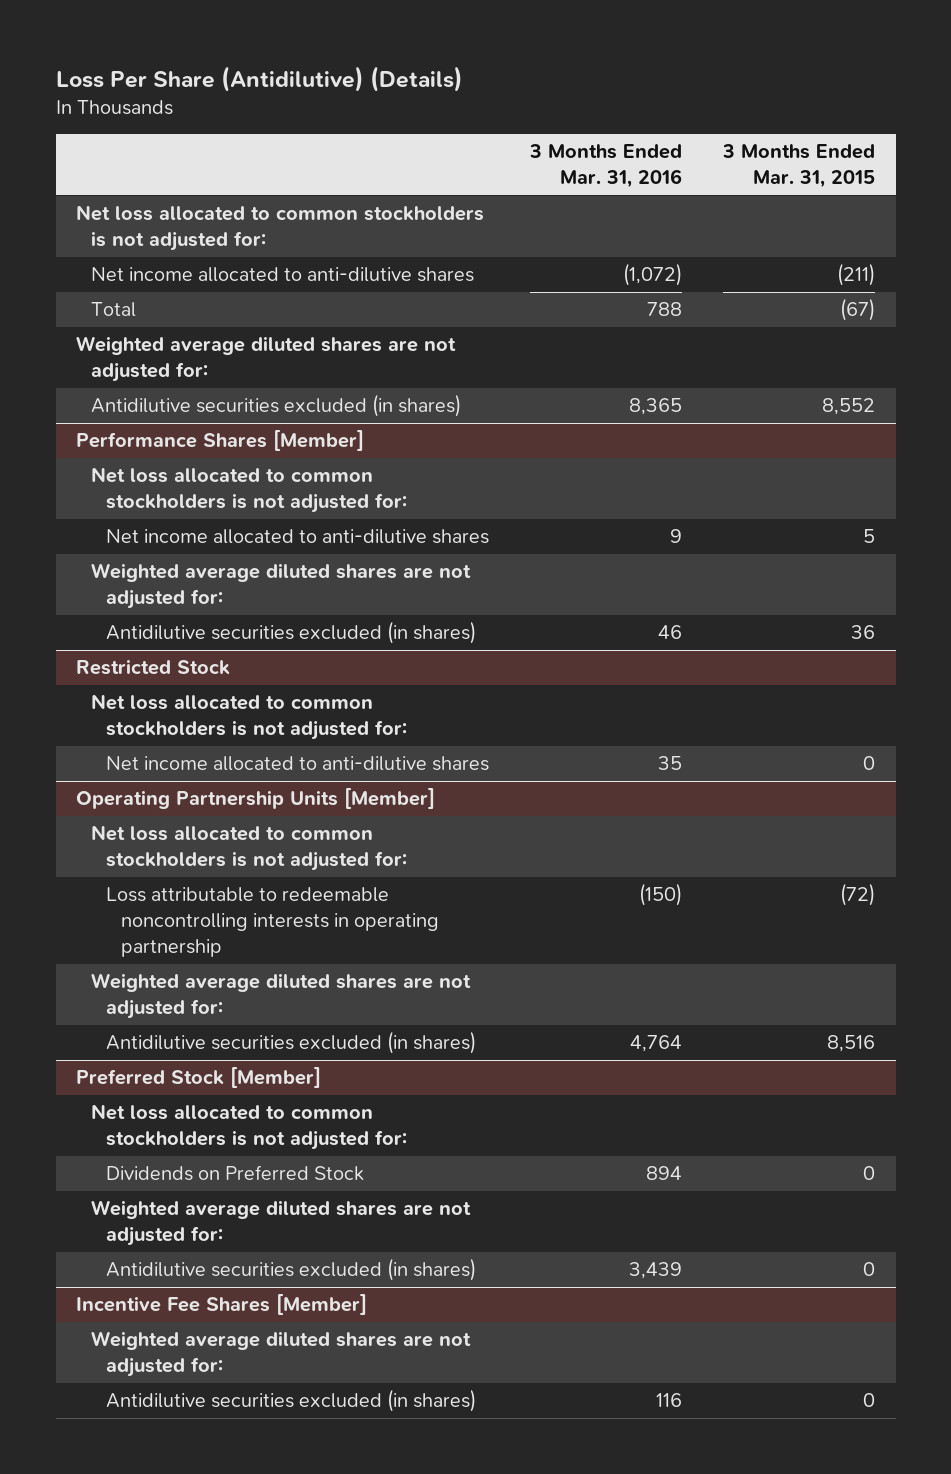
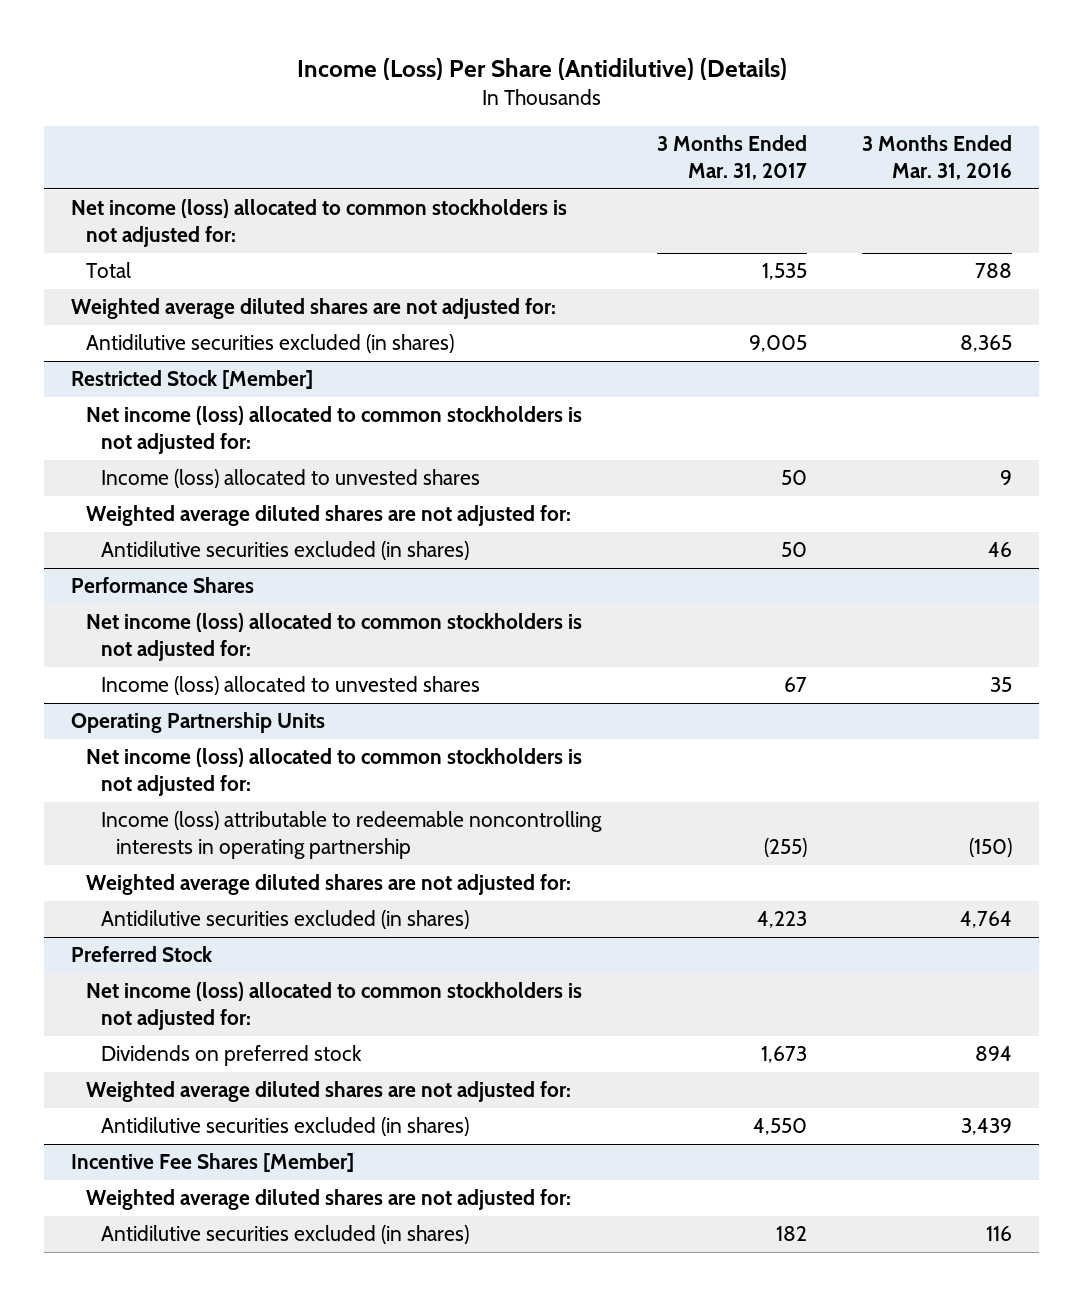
[55,65,463,92] Loss Per Share (Antidilutive) (Details) -> [296,57,787,80] Income (Loss) Per Share (Antidilutive) (Details)
[722,144,876,188] 3 Months Ended Mar. 31, 2015 -> none
none -> [656,135,807,181] 3 Months Ended Mar. 31, 2017
[91,267,475,283] Net income allocated to anti-dilutive shares -> none
[76,205,485,252] Net loss allocated to common stockholders is not adjusted for: -> [71,199,568,248] Net income (loss) allocated to common stockholders is not adjusted for:
[76,430,365,452] Performance Shares [Member] -> none
[106,529,490,545] Net income allocated to anti-dilutive shares -> none
none -> [71,370,314,390] Restricted Stock [Member]
[91,467,408,514] Net loss allocated to common stockholders is not adjusted for: -> [86,406,583,455] Net income (loss) allocated to common stockholders is not adjusted for:
none -> [101,469,481,489] Income (loss) allocated to unvested shares
[76,659,231,676] Restricted Stock -> none
[106,756,490,772] Net income allocated to anti-dilutive shares -> none
none -> [71,577,255,594] Performance Shares
[91,694,408,741] Net loss allocated to common stockholders is not adjusted for: -> [86,613,583,662] Net income (loss) allocated to common stockholders is not adjusted for:
none -> [101,676,481,696] Income (loss) allocated to unvested shares
[76,788,436,810] Operating Partnership Units [Member] -> [71,712,326,734] Operating Partnership Units
[91,825,408,872] Net loss allocated to common stockholders is not adjusted for: -> [86,748,583,797] Net income (loss) allocated to common stockholders is not adjusted for:
[106,887,440,957] Loss attributable to redeemable noncontrolling interests in operating partnership -> [101,811,603,860] Income (loss) attributable to redeemable noncontrolling interests in operating partnership
[76,1067,322,1089] Preferred Stock [Member] -> [71,946,214,963] Preferred Stock
[91,1104,408,1151] Net loss allocated to common stockholders is not adjusted for: -> [86,982,583,1031] Net income (loss) allocated to common stockholders is not adjusted for:
[106,1165,365,1182] Dividends on Preferred Stock -> [101,1045,363,1067] Dividends on preferred stock

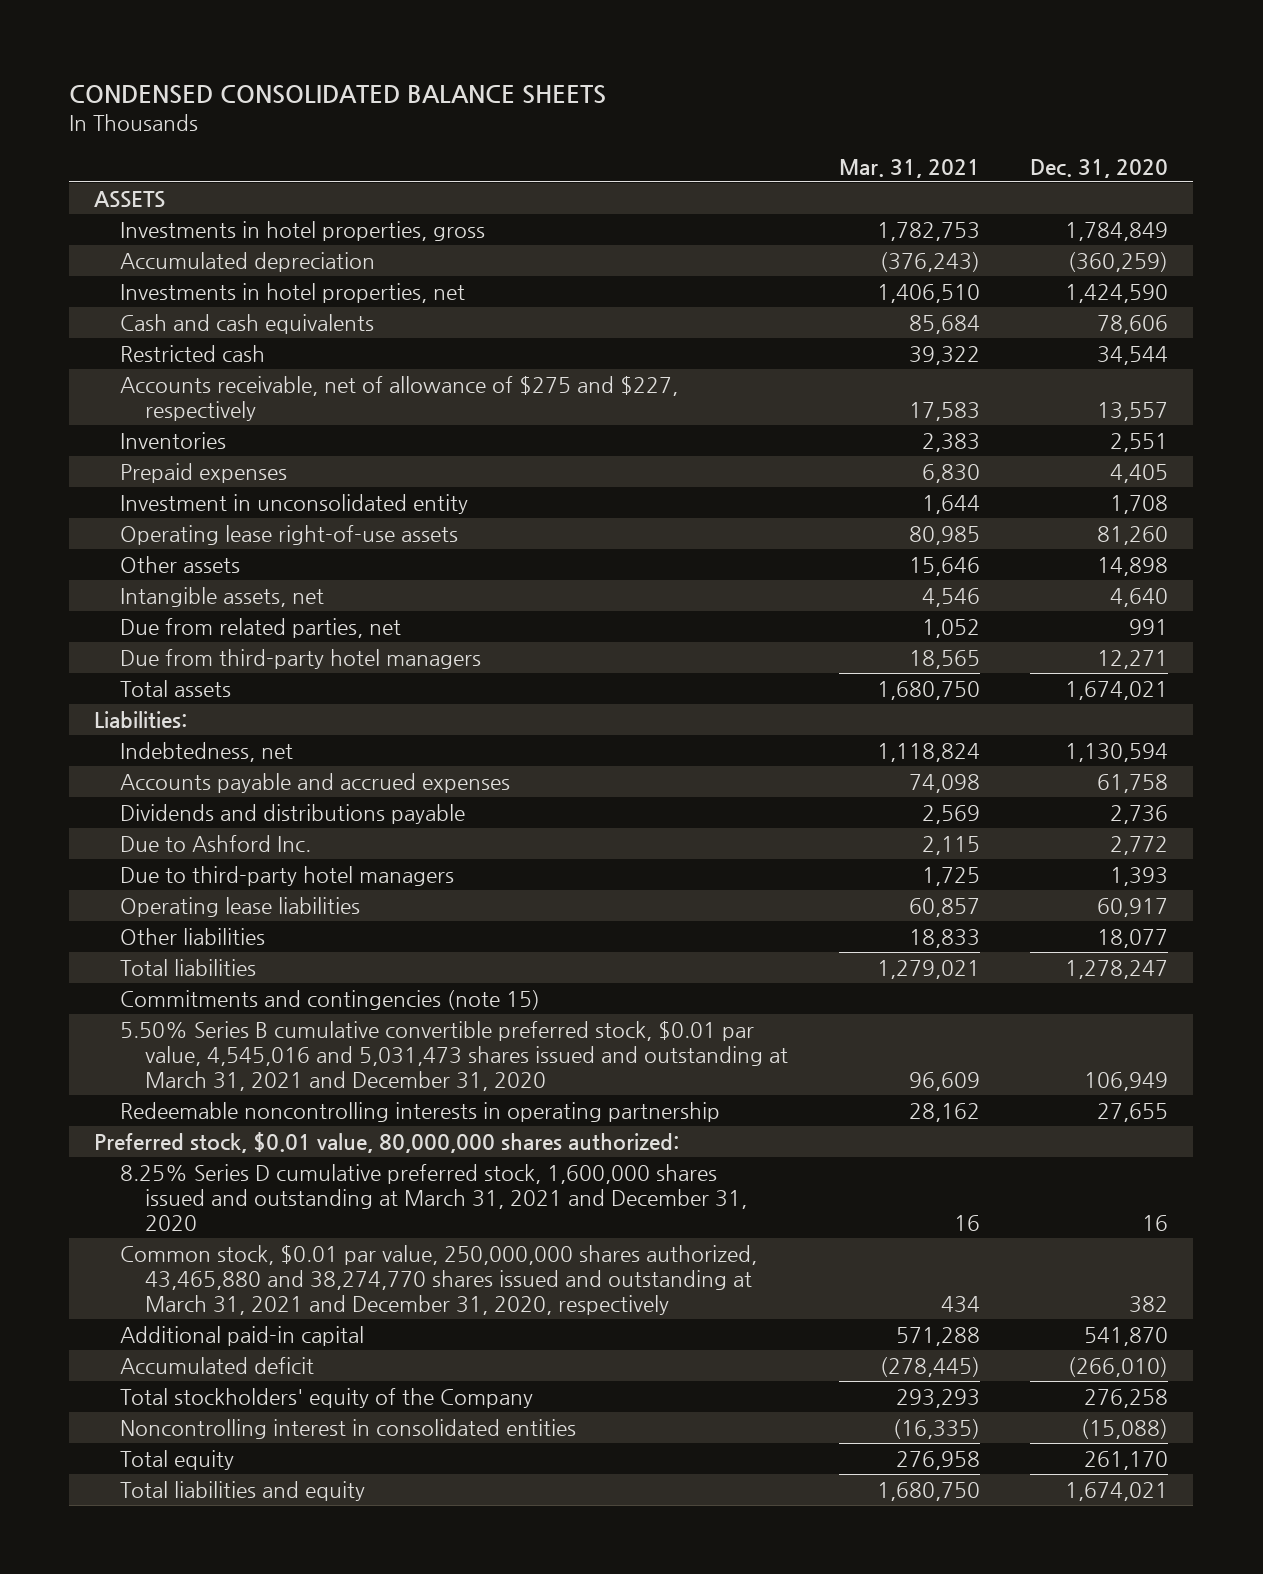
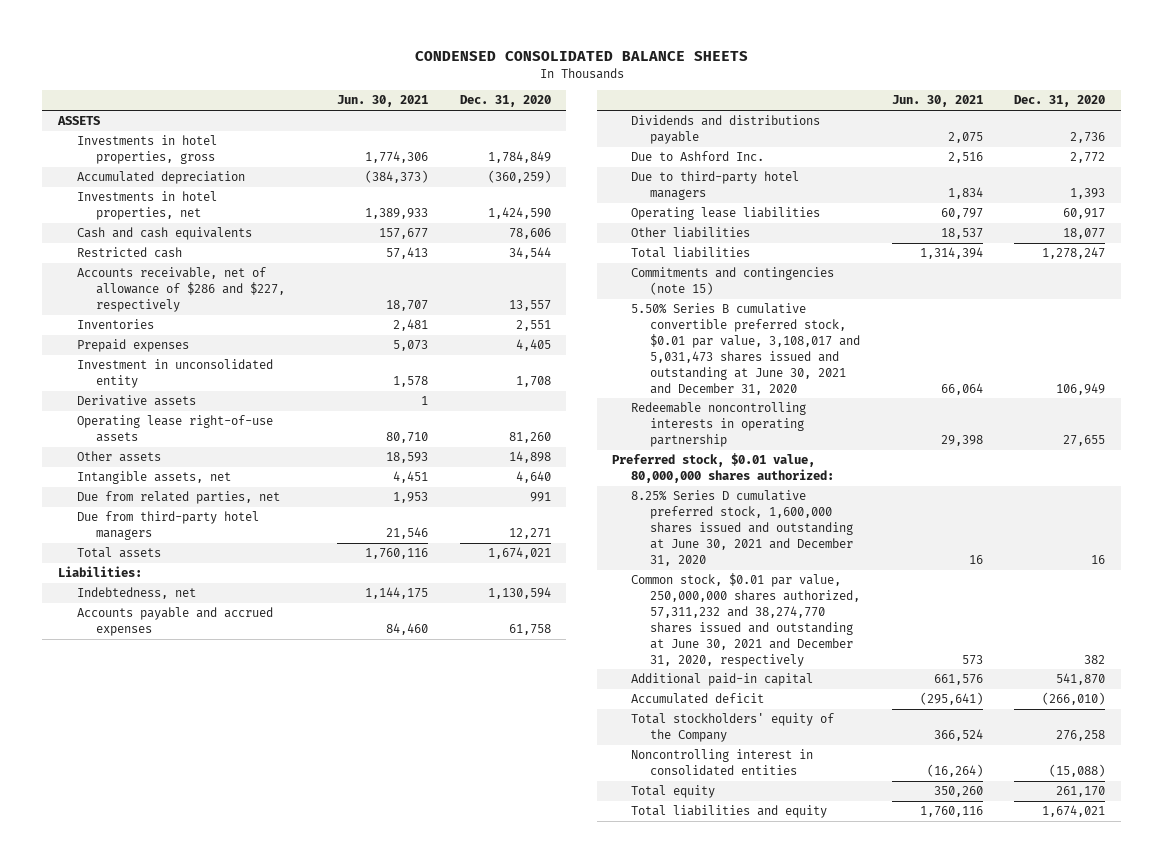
[838,158,980,178] Mar. 31, 2021 -> none
none -> [337,95,429,108] Jun. 30, 2021
[119,375,678,421] Accounts receivable, net of allowance of $275 and $227, respectively -> [76,267,285,313] Accounts receivable, net of allowance of $286 and $227, respectively
none -> [76,395,196,407] Derivative assets
[119,1020,789,1091] 5.50% Series B cumulative convertible preferred stock, $0.01 par value, 4,545,016 and 5,031,473 shares issued and outstanding at March 31, 2021 and December 31, 2020 -> [631,303,861,395] 5.50% Series B cumulative convertible preferred stock, $0.01 par value, 3,108,017 and 5,031,473 shares issued and outstanding at June 30, 2021 and December 31, 2020
[119,1163,748,1231] 8.25% Series D cumulative preferred stock, 1,600,000 shares issued and outstanding at March 31, 2021 and December 31, 2020 -> [631,490,854,566] 8.25% Series D cumulative preferred stock, 1,600,000 shares issued and outstanding at June 30, 2021 and December 31, 2020
[119,1244,757,1315] Common stock, $0.01 par value, 250,000,000 shares authorized, 43,465,880 and 38,274,770 shares issued and outstanding at March 31, 2021 and December 31, 2020, respectively -> [631,573,861,667] Common stock, $0.01 par value, 250,000,000 shares authorized, 57,311,232 and 38,274,770 shares issued and outstanding at June 30, 2021 and December 31, 2020, respectively

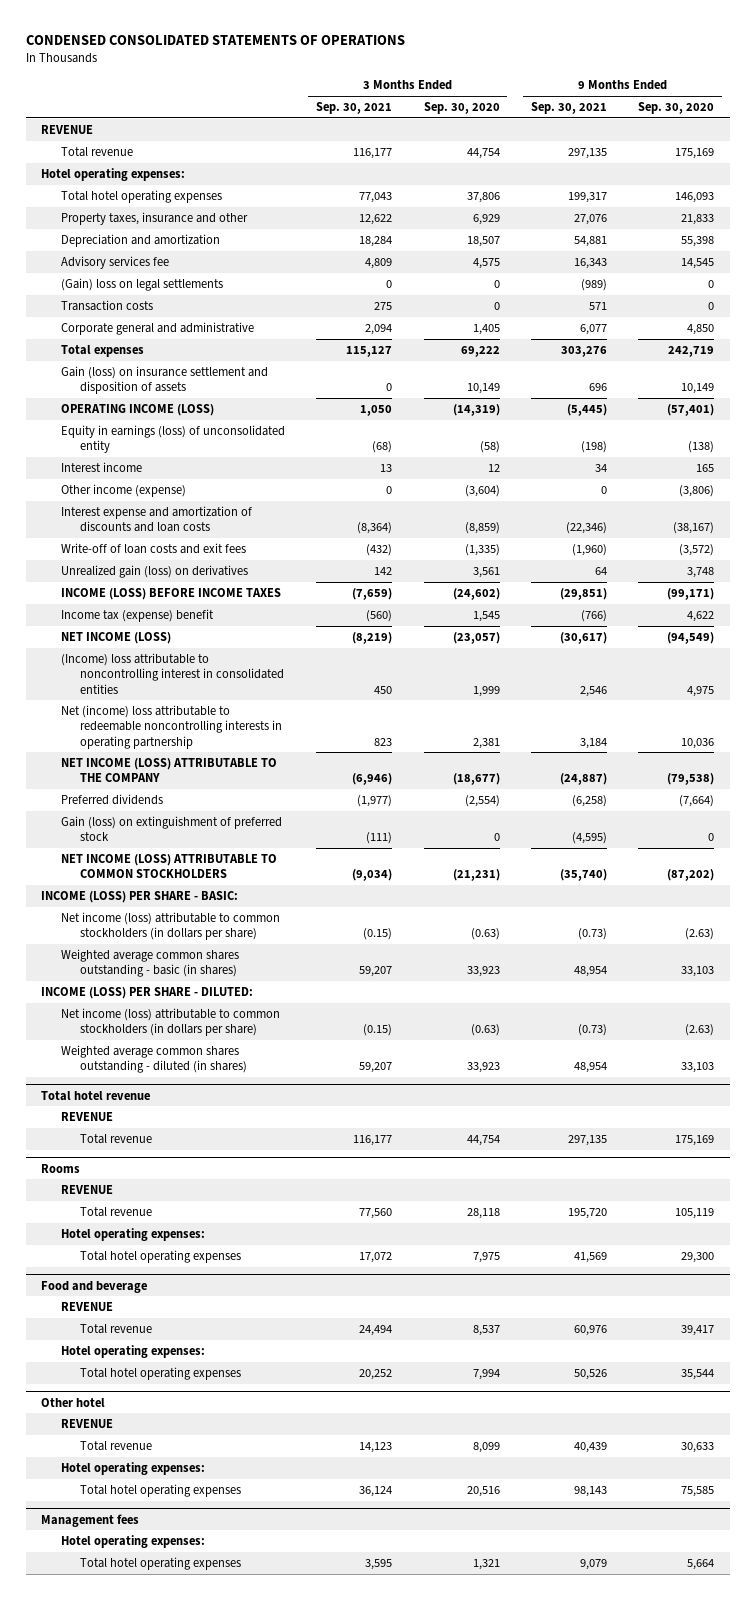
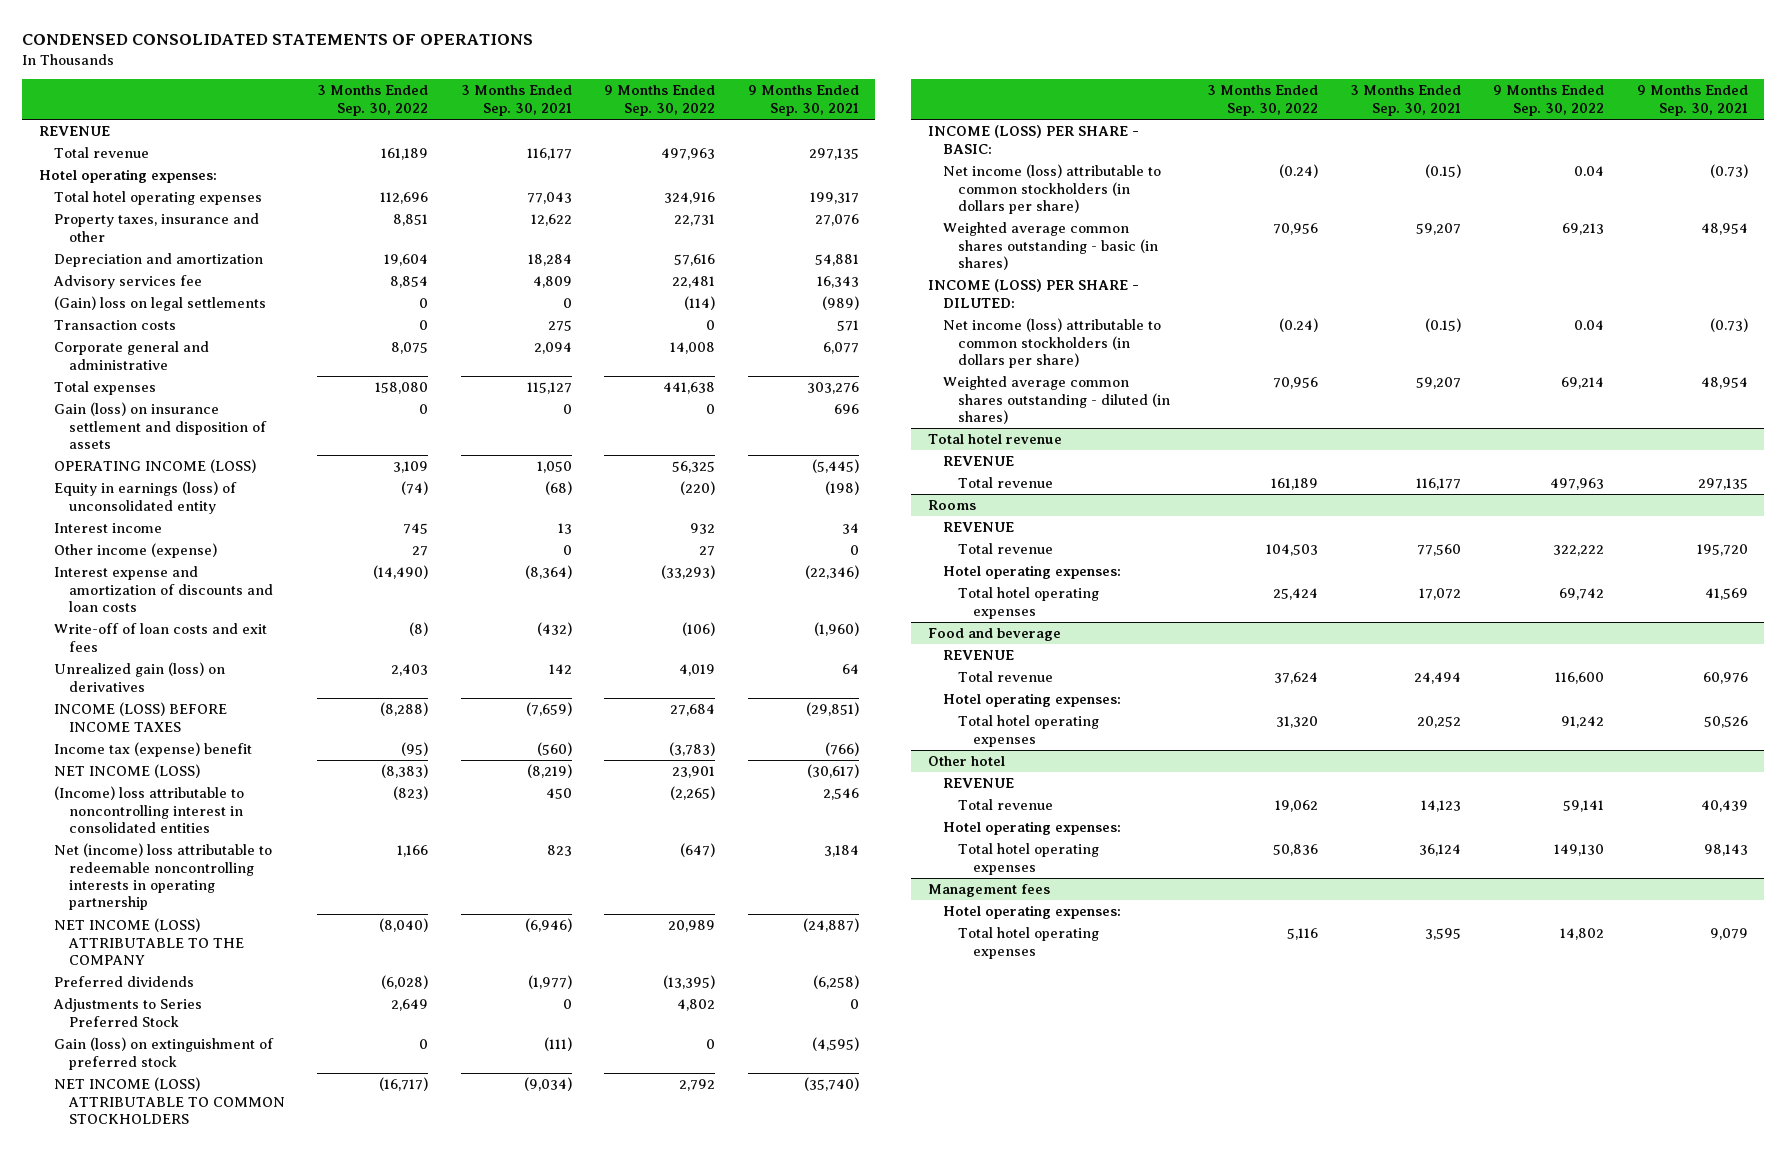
[423,102,500,115] Sep. 30, 2020 -> none
[638,102,715,115] Sep. 30, 2020 -> none
none -> [317,85,429,116] 3 Months Ended Sep. 30, 2022
none -> [604,85,716,116] 9 Months Ended Sep. 30, 2022
none -> [52,998,202,1027] Adjustments to Series Preferred Stock

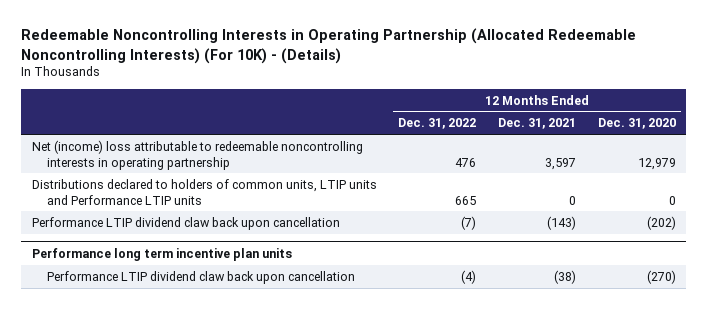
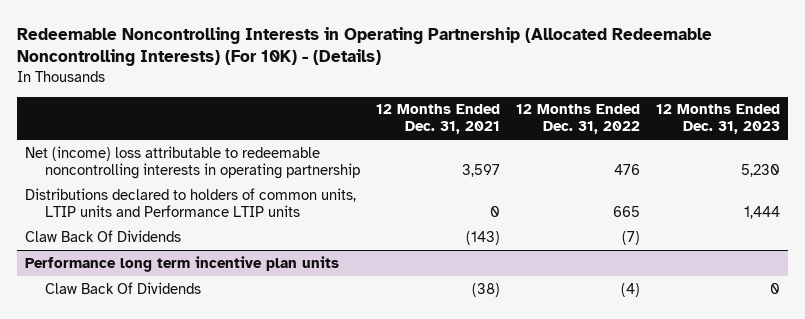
[597,118,676,130] Dec. 31, 2020 -> none
none -> [655,104,780,135] 12 Months Ended Dec. 31, 2023
[31,216,340,230] Performance LTIP dividend claw back upon cancellation -> [25,229,182,242] Claw Back Of Dividends
[47,270,356,284] Performance LTIP dividend claw back upon cancellation -> [45,281,202,294] Claw Back Of Dividends

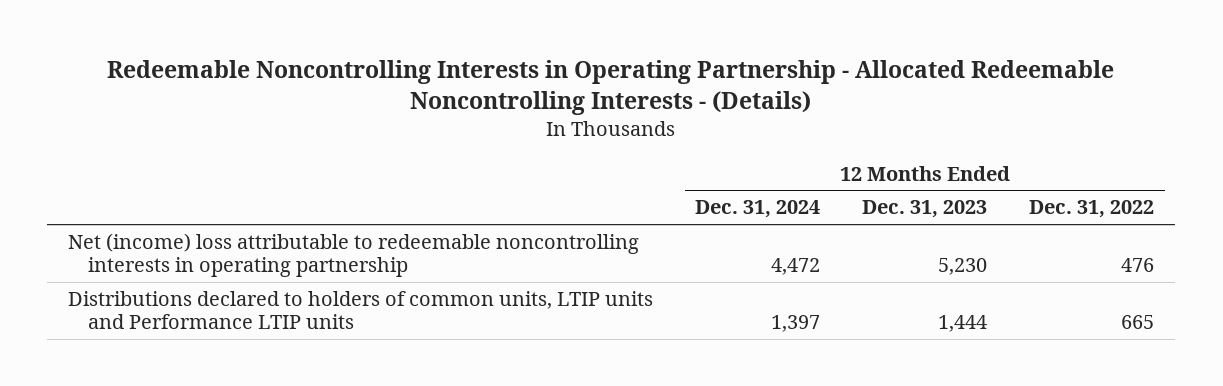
[17,26,713,67] Redeemable Noncontrolling Interests in Operating Partnership (Allocated Redeemable Noncontrolling Interests) (For 10K) - (Details) -> [107,60,1115,116] Redeemable Noncontrolling Interests in Operating Partnership - Allocated Redeemable Noncontrolling Interests - (Details)
[376,104,501,135] 12 Months Ended Dec. 31, 2021 -> none
none -> [695,200,821,219] Dec. 31, 2024
[25,229,182,242] Claw Back Of Dividends -> none
[25,255,340,272] Performance long term incentive plan units -> none
[45,281,202,294] Claw Back Of Dividends -> none

